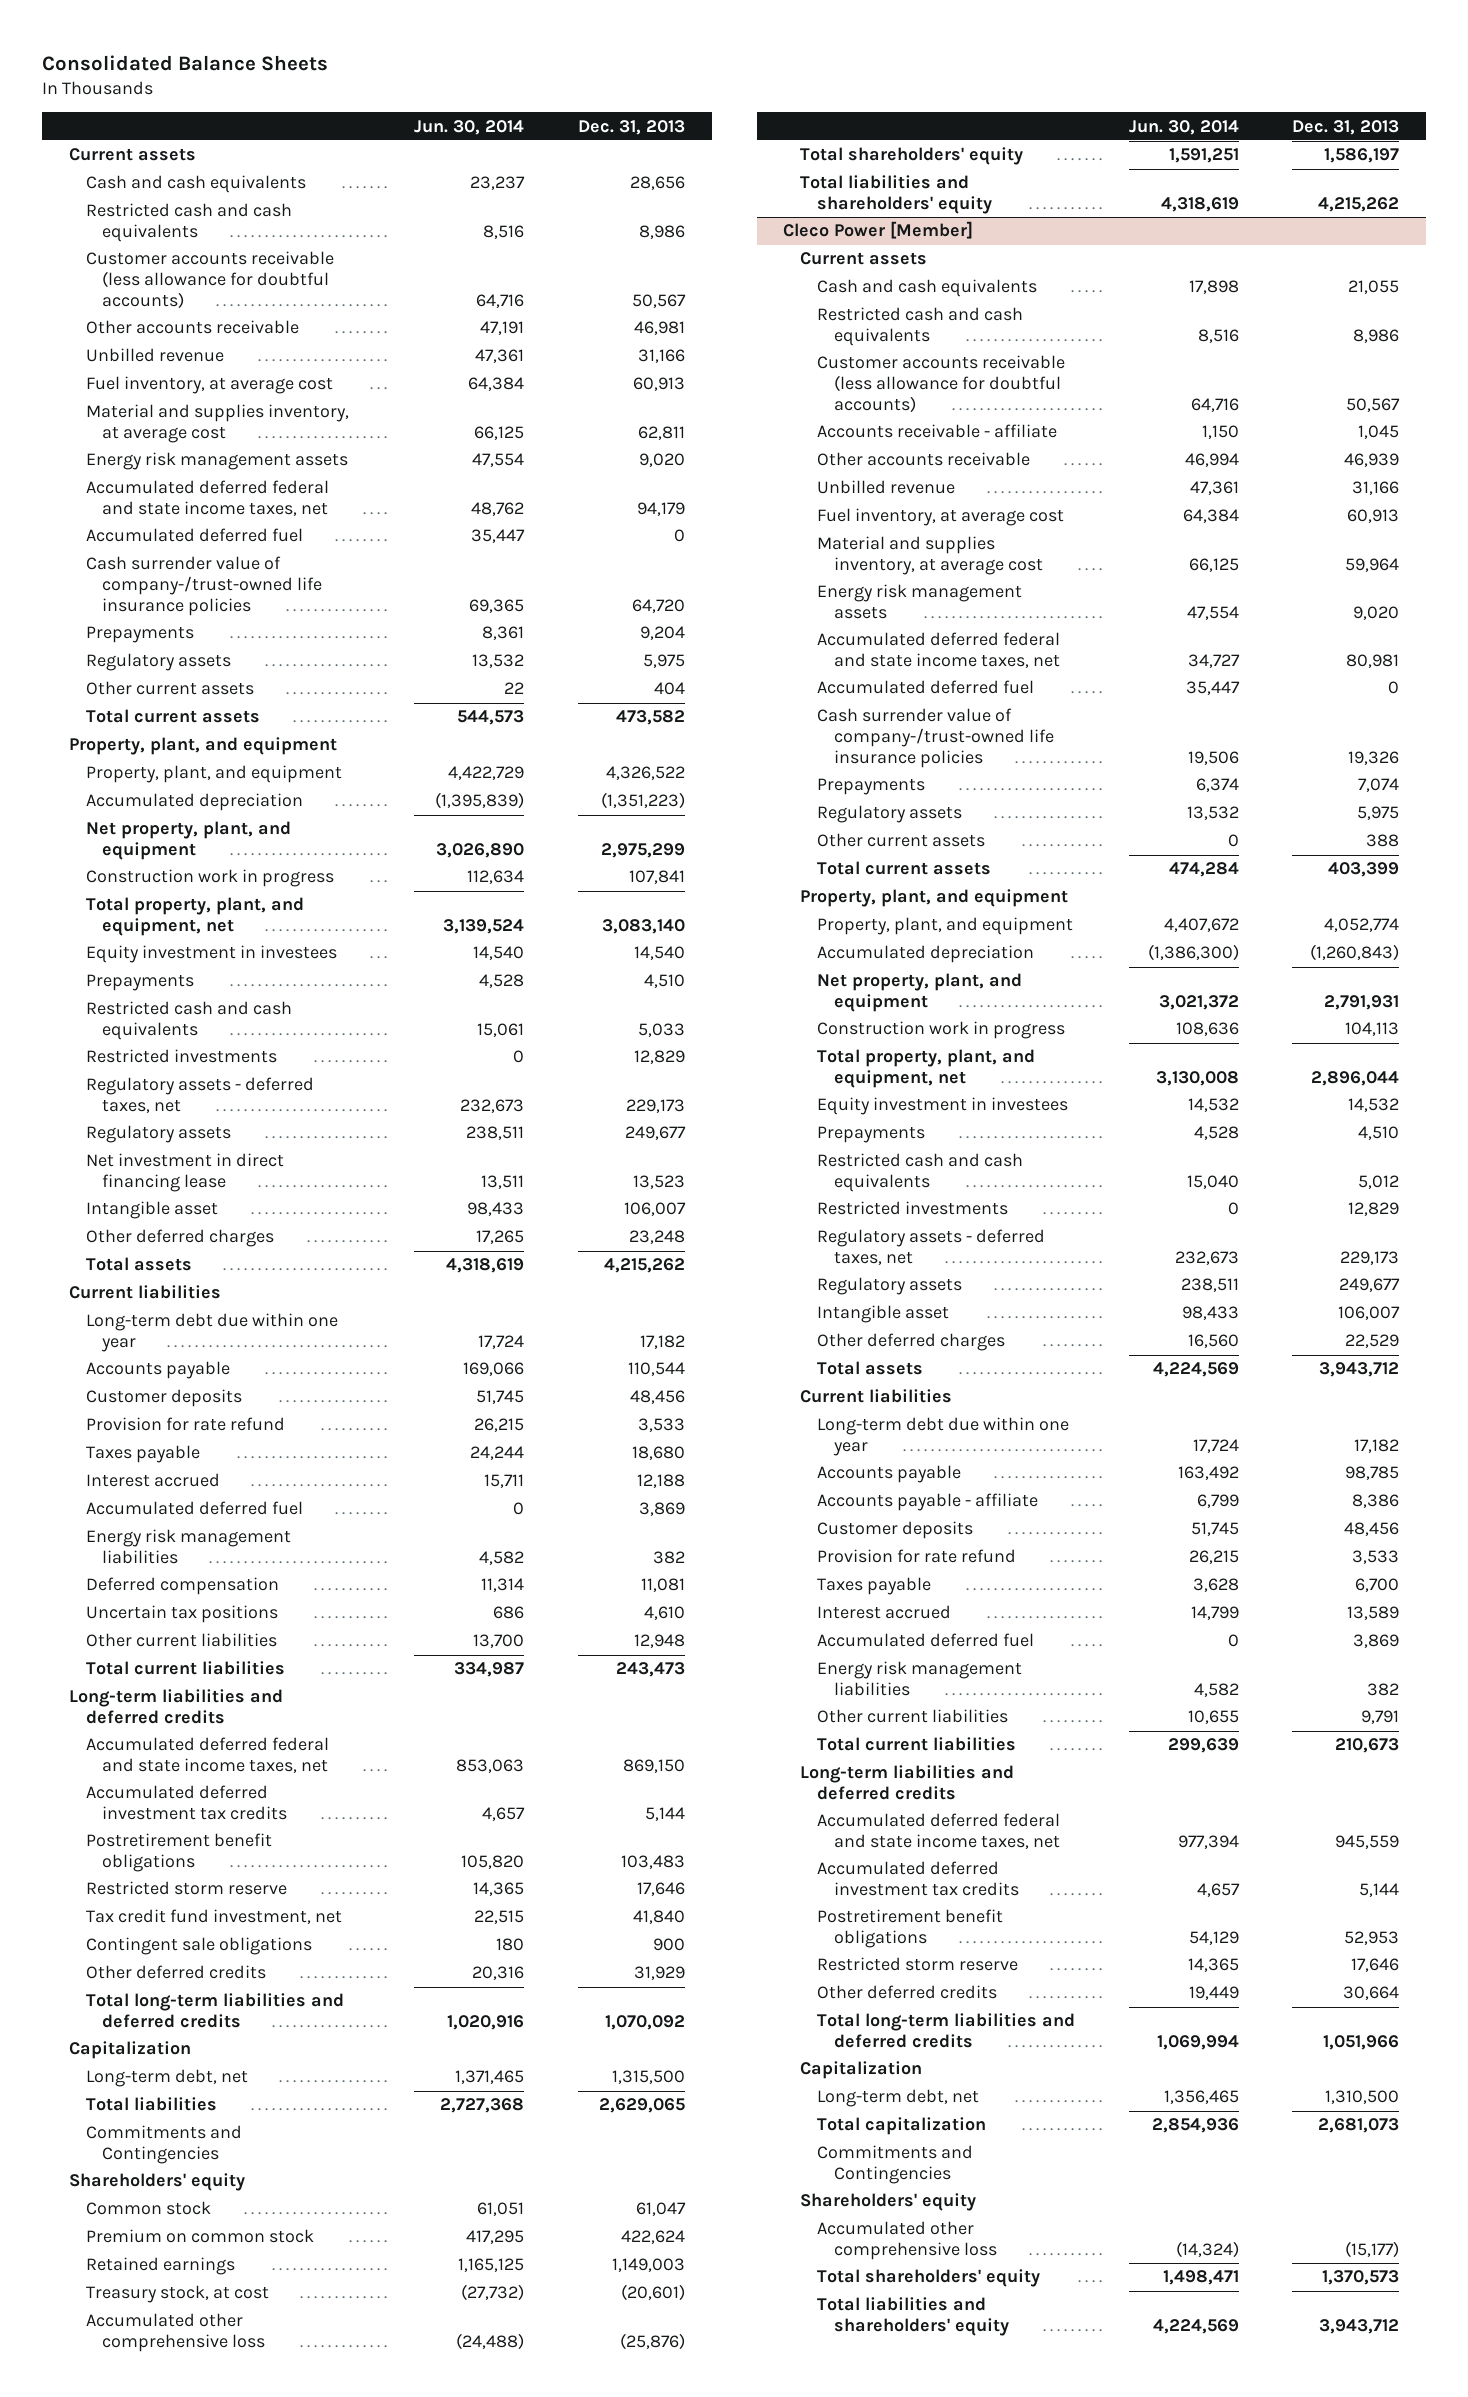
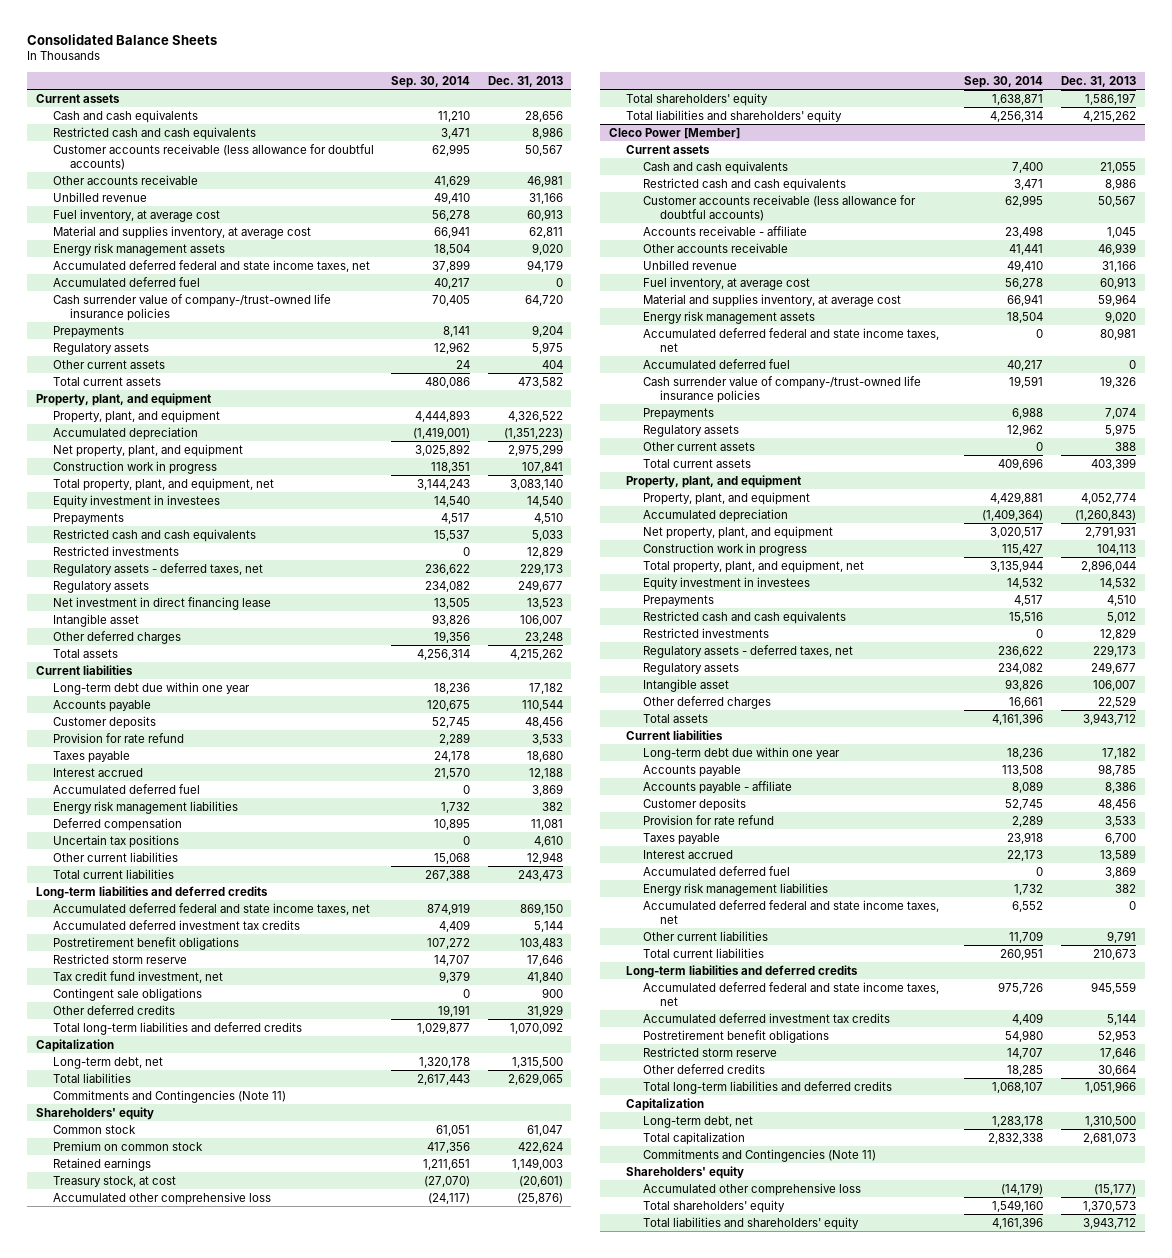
[414,119,525,135] Jun. 30, 2014 -> none
none -> [391,75,471,88] Sep. 30, 2014
[85,2125,242,2165] Commitments and Contingencies -> [52,1089,286,1103] Commitments and Contingencies (Note 11)
none -> [643,899,940,924] Accumulated deferred federal and state income taxes, net
[816,2145,973,2185] Commitments and Contingencies -> [643,1148,877,1162] Commitments and Contingencies (Note 11)

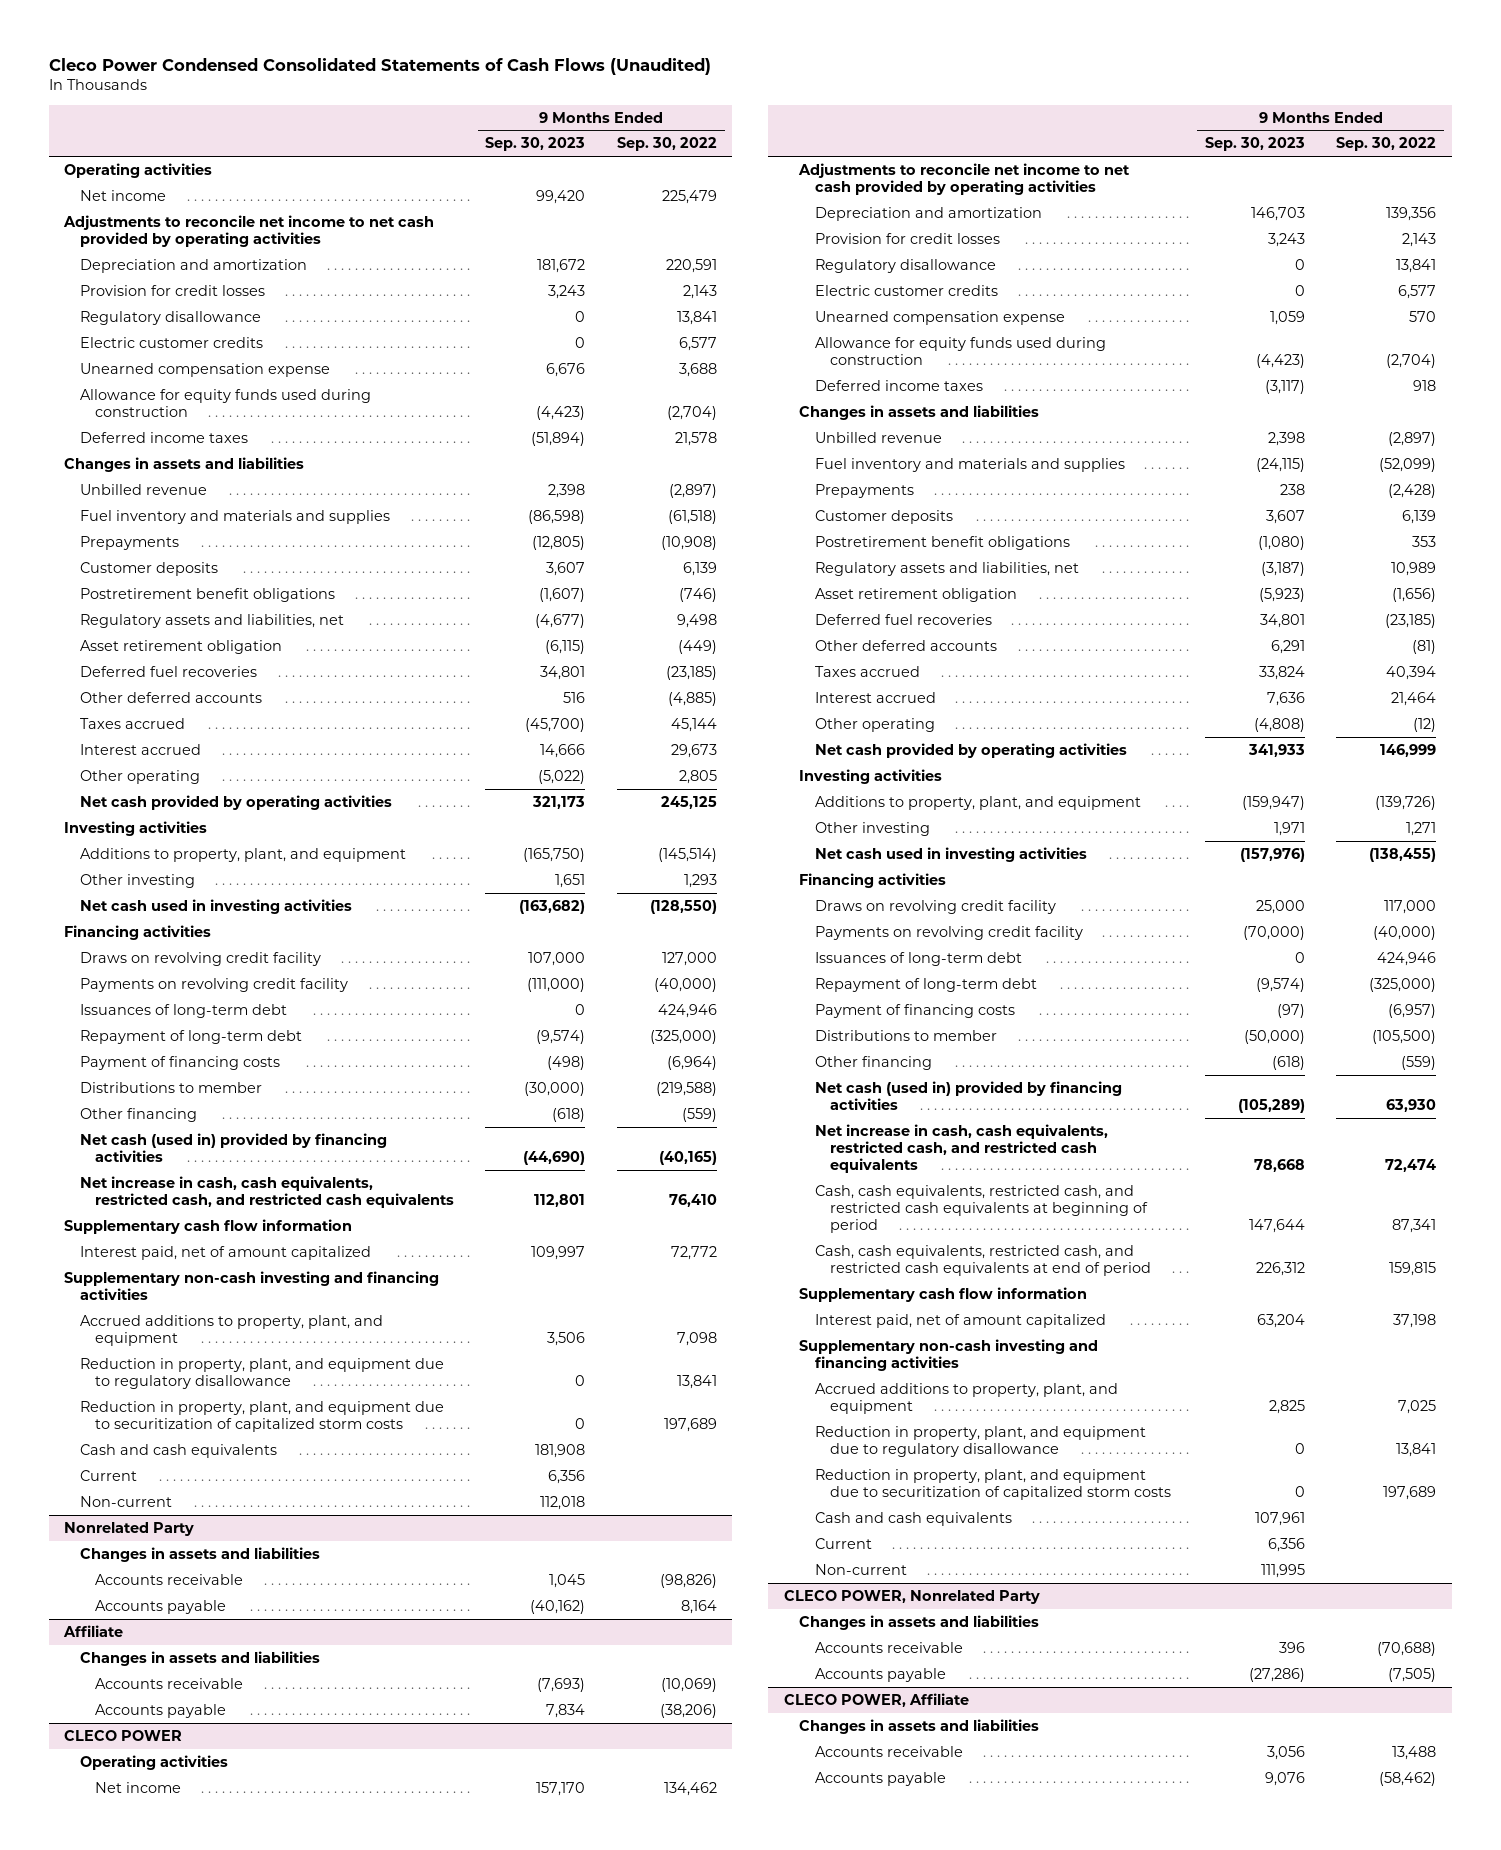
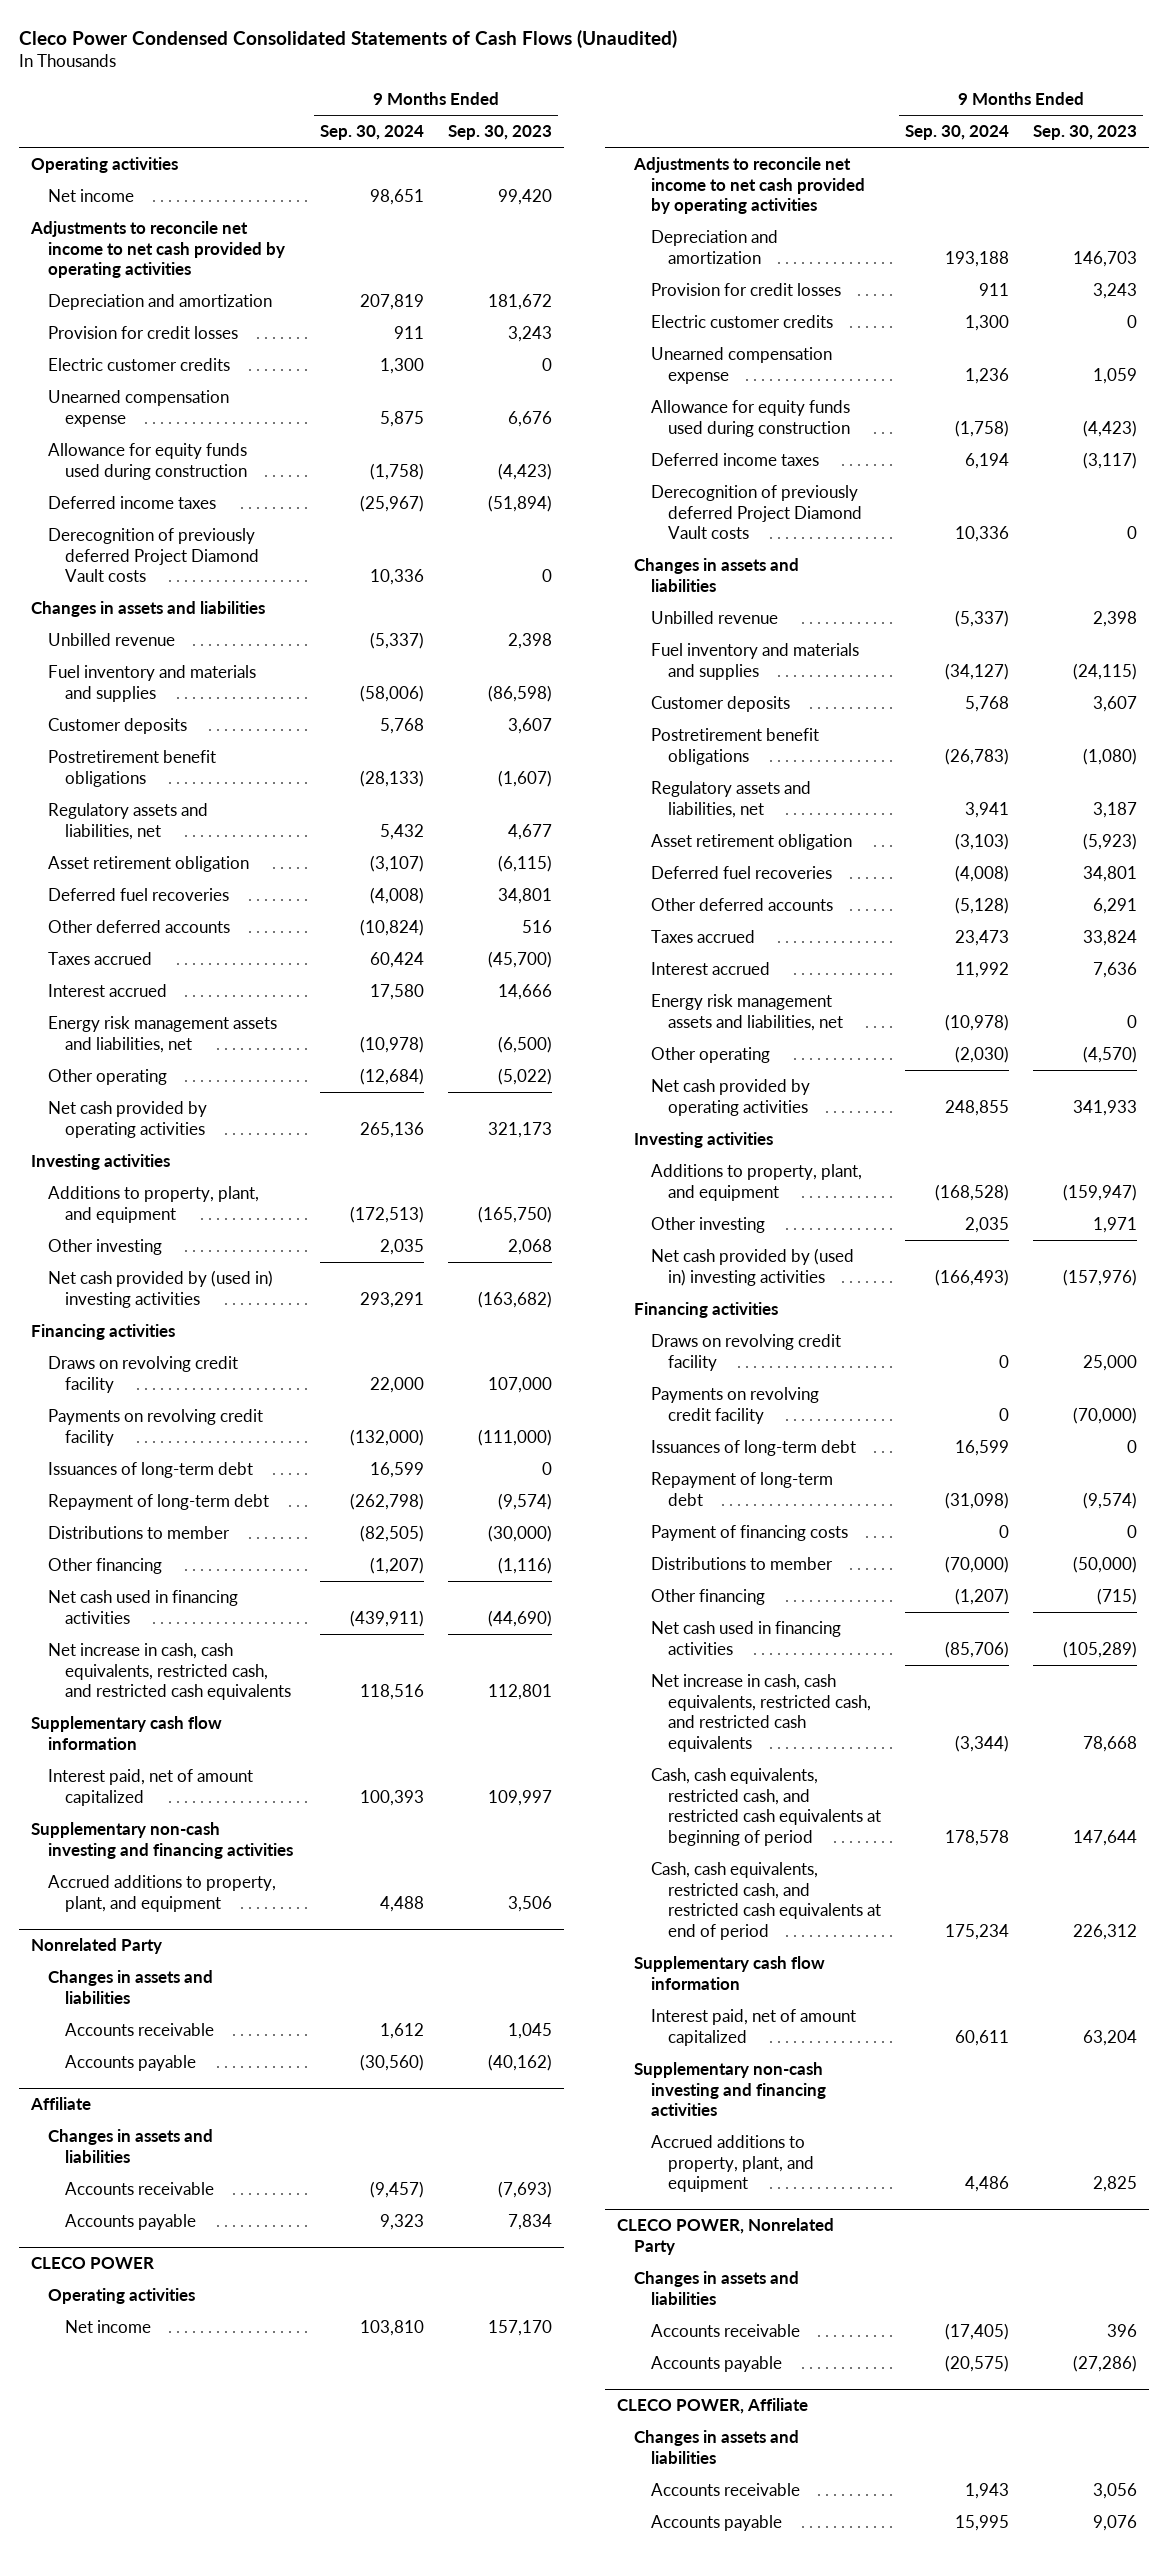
[616,137,717,152] Sep. 30, 2022 -> none
none -> [319,125,424,141] Sep. 30, 2024
[79,310,261,325] Regulatory disallowance -> none
none -> [48,527,260,583] Derecognition of previously deferred Project Diamond Vault costs
[79,535,179,550] Prepayments -> none
[535,613,586,628] (4,677) -> [507,823,552,840] 4,677
none -> [48,1015,278,1053] Energy risk management assets and liabilities, net
[555,873,586,888] 1,651 -> [507,1238,552,1255] 2,068
[79,898,352,914] Net cash used in investing activities -> [48,1269,274,1308] Net cash provided by (used in) investing activities
[79,1055,280,1070] Payment of financing costs -> none
[552,1107,586,1122] (618) -> [497,1556,552,1574] (1,116)
[79,1132,387,1163] Net cash (used in) provided by financing activities -> [48,1589,239,1624] Net cash used in financing activities
[79,1357,444,1390] Reduction in property, plant, and equipment due to regulatory disallowance -> none
[79,1400,444,1433] Reduction in property, plant, and equipment due to securitization of capitalized storm costs -> none
[79,1443,277,1458] Cash and cash equivalents -> none
[79,1469,137,1481] Current -> none
[79,1495,172,1507] Non-current -> none
[814,258,996,273] Regulatory disallowance -> none
none -> [651,484,863,540] Derecognition of previously deferred Project Diamond Vault costs
[814,483,914,498] Prepayments -> none
[1261,561,1306,576] (3,187) -> [1093,801,1138,818] 3,187
none -> [651,993,844,1031] Energy risk management assets and liabilities, net
[1254,717,1306,732] (4,808) -> [1083,1045,1138,1063] (4,570)
[814,846,1087,862] Net cash used in investing activities -> [651,1247,855,1286] Net cash provided by (used in) investing activities
[1277,1003,1306,1018] (97) -> [1127,1524,1138,1538] 0
[1272,1055,1306,1070] (618) -> [1097,1587,1138,1605] (715)
[814,1080,1122,1111] Net cash (used in) provided by financing activities -> [651,1620,842,1655] Net cash used in financing activities
[814,1425,1146,1458] Reduction in property, plant, and equipment due to regulatory disallowance -> none
[814,1468,1172,1501] Reduction in property, plant, and equipment due to securitization of capitalized storm costs -> none
[814,1511,1012,1526] Cash and cash equivalents -> none
[814,1537,872,1549] Current -> none
[814,1563,907,1575] Non-current -> none

